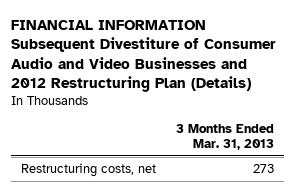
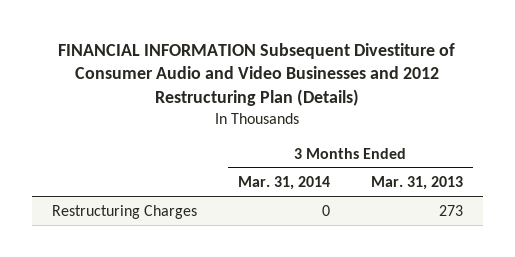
none -> [237,175,330,190] Mar. 31, 2014
[20,163,156,178] Restructuring costs, net -> [52,205,198,220] Restructuring Charges

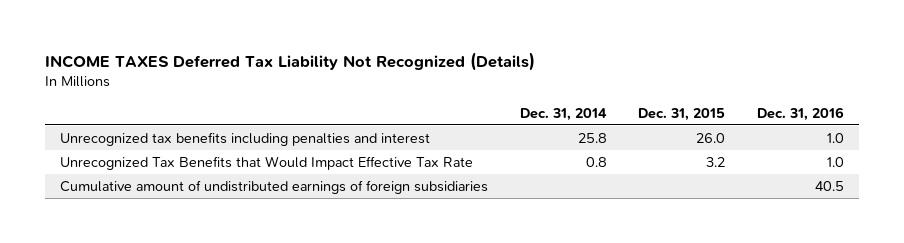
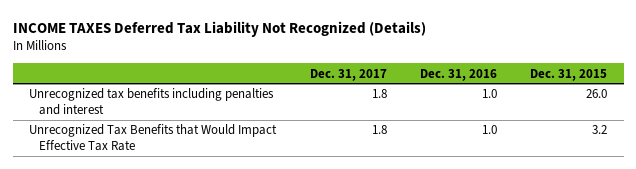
[519,107,607,121] Dec. 31, 2014 -> none
none -> [309,68,387,81] Dec. 31, 2017
[60,179,489,194] Cumulative amount of undistributed earnings of foreign subsidiaries -> none

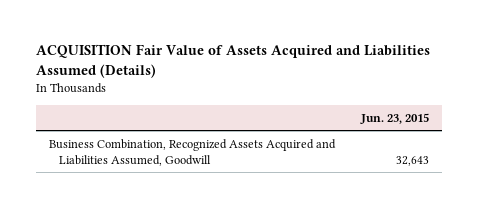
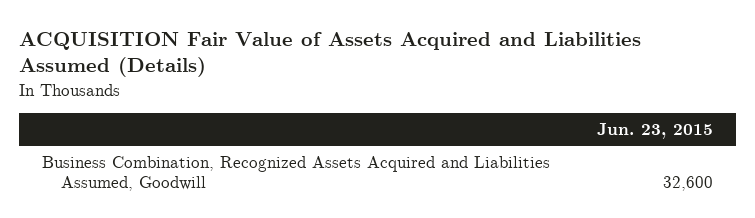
[395,155,429,166] 32,643 -> [662,176,713,192] 32,600

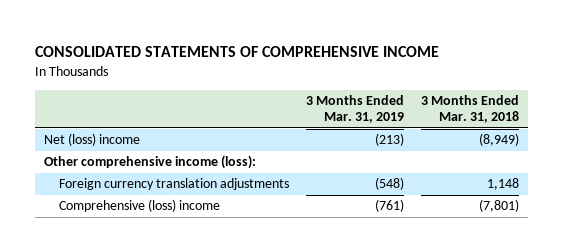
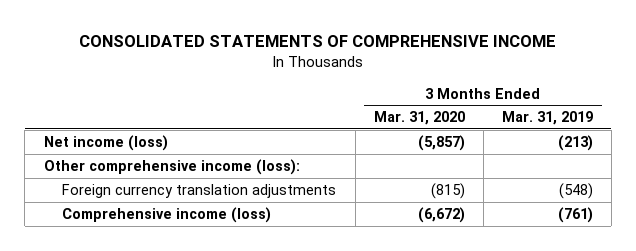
[421,95,520,124] 3 Months Ended Mar. 31, 2018 -> none
none -> [373,111,465,126] Mar. 31, 2020
[43,133,140,147] Net (loss) income -> [43,135,168,152] Net income (loss)
[59,199,221,213] Comprehensive (loss) income -> [62,207,272,224] Comprehensive income (loss)

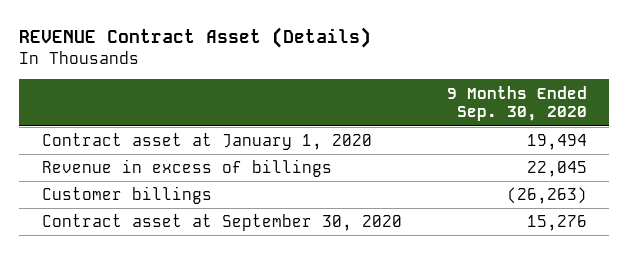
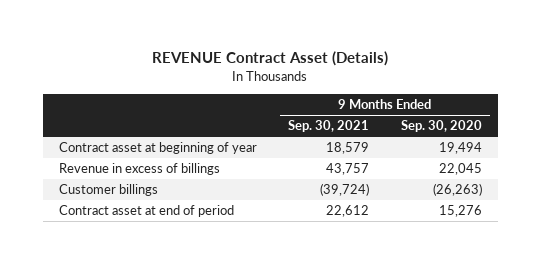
none -> [288,120,370,133] Sep. 30, 2021
[41,133,372,151] Contract asset at January 1, 2020 -> [58,142,257,155] Contract asset at beginning of year
[41,214,402,232] Contract asset at September 30, 2020 -> [58,205,234,218] Contract asset at end of period

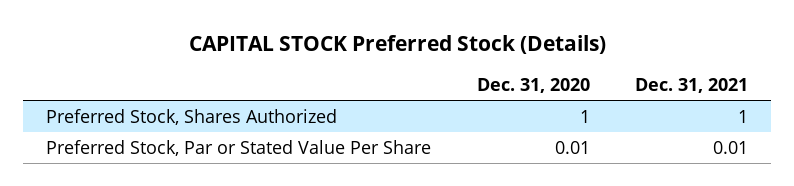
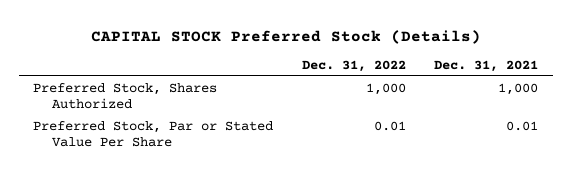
[476,77,590,93] Dec. 31, 2020 -> none
none -> [301,60,406,73] Dec. 31, 2022
[738,109,749,123] 1 -> [498,82,539,95] 1,000

